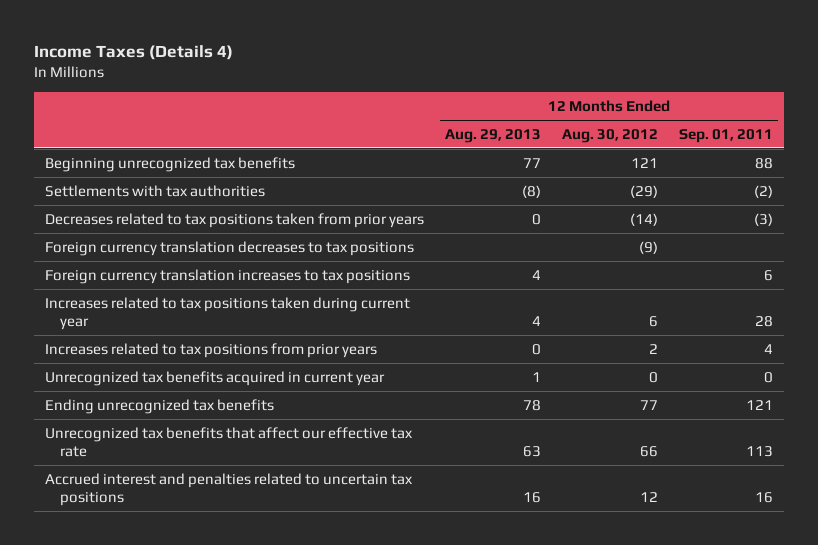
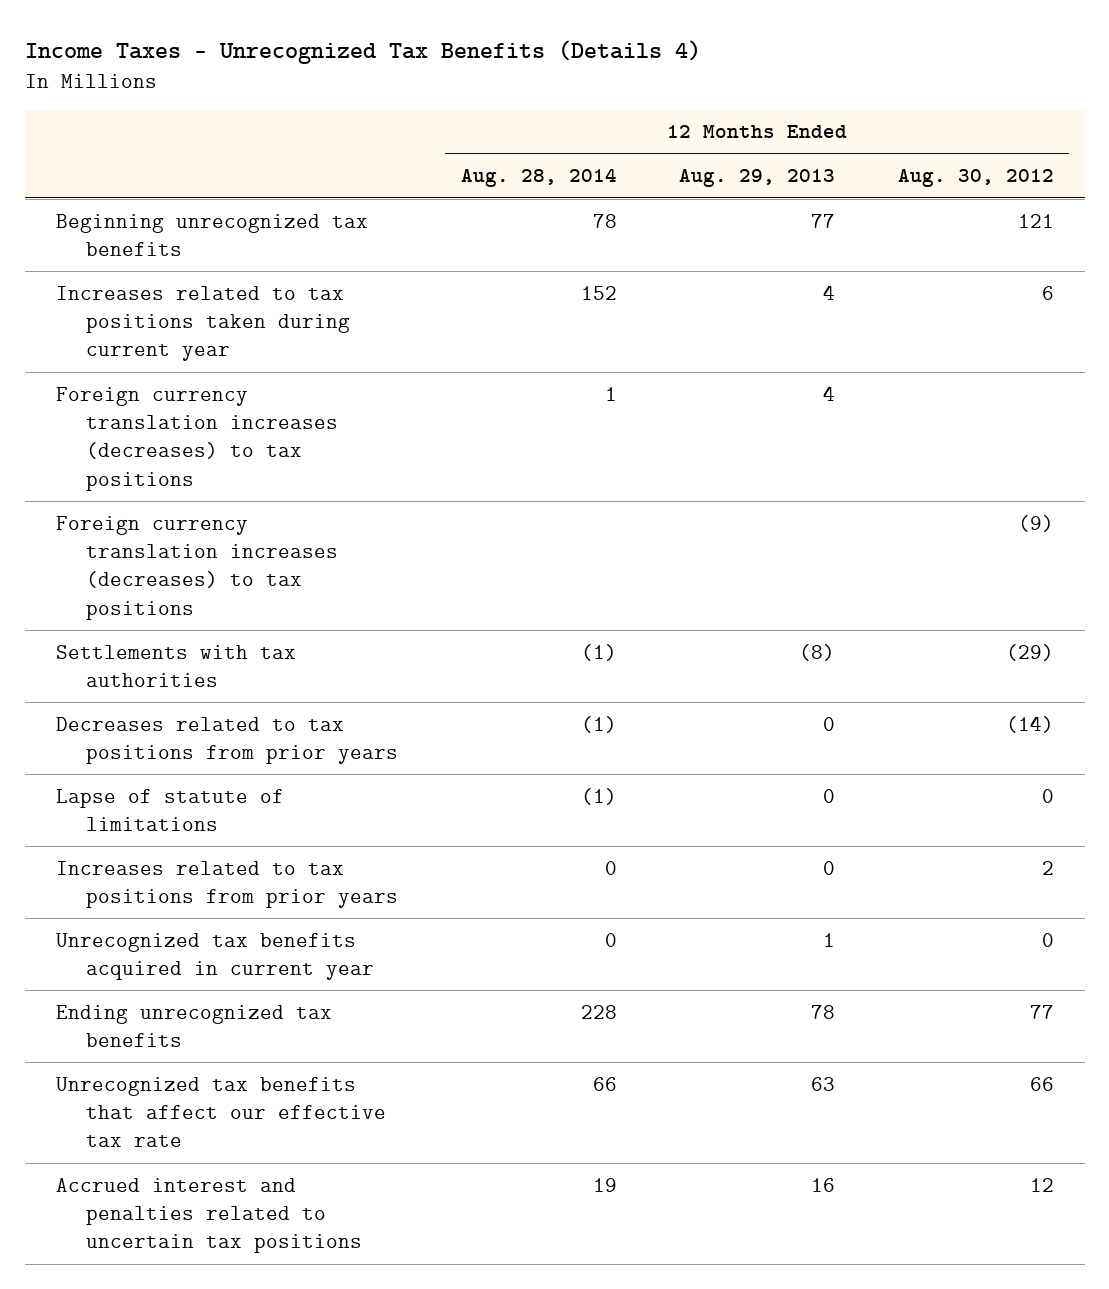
[34,45,234,61] Income Taxes (Details 4) -> [24,40,701,65] Income Taxes - Unrecognized Tax Benefits (Details 4)
[679,128,774,143] Sep. 01, 2011 -> none
none -> [460,168,617,188] Aug. 28, 2014
[44,212,424,228] Decreases related to tax positions taken from prior years -> none
[44,240,414,256] Foreign currency translation decreases to tax positions -> none
[44,268,410,284] Foreign currency translation increases to tax positions -> none
none -> [55,386,338,491] Foreign currency translation increases (decreases) to tax positions
none -> [55,515,338,620] Foreign currency translation increases (decreases) to tax positions
[44,184,265,197] Settlements with tax authorities -> [55,644,296,688] Settlements with tax authorities
none -> [55,716,398,765] Decreases related to tax positions from prior years
none -> [55,788,284,832] Lapse of statute of limitations

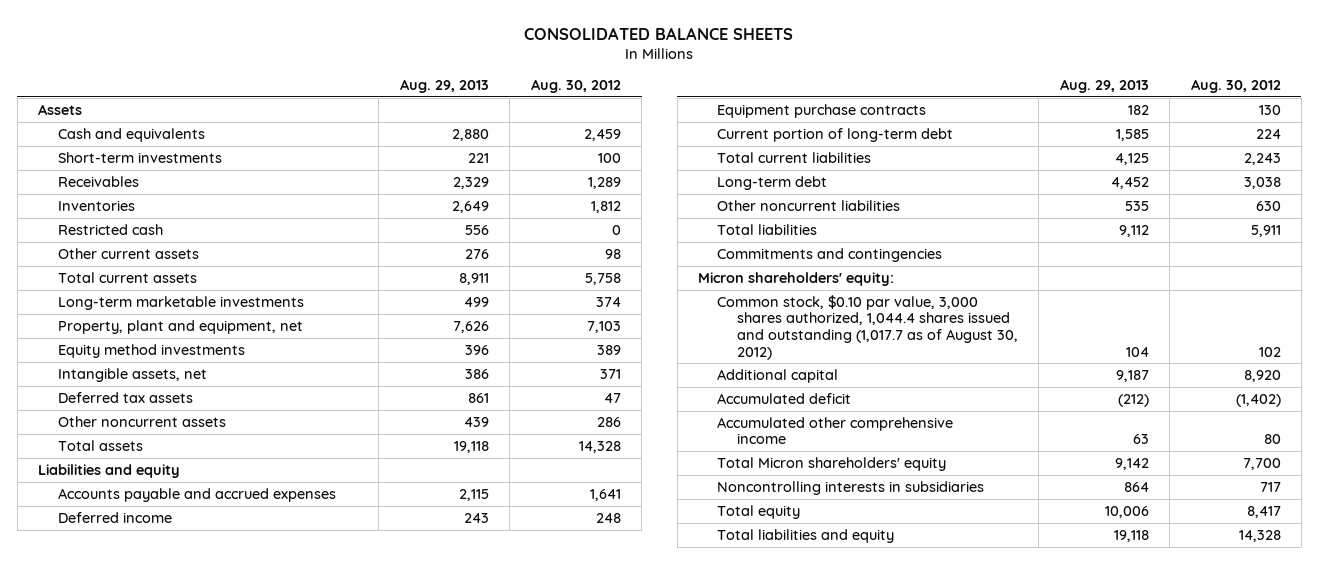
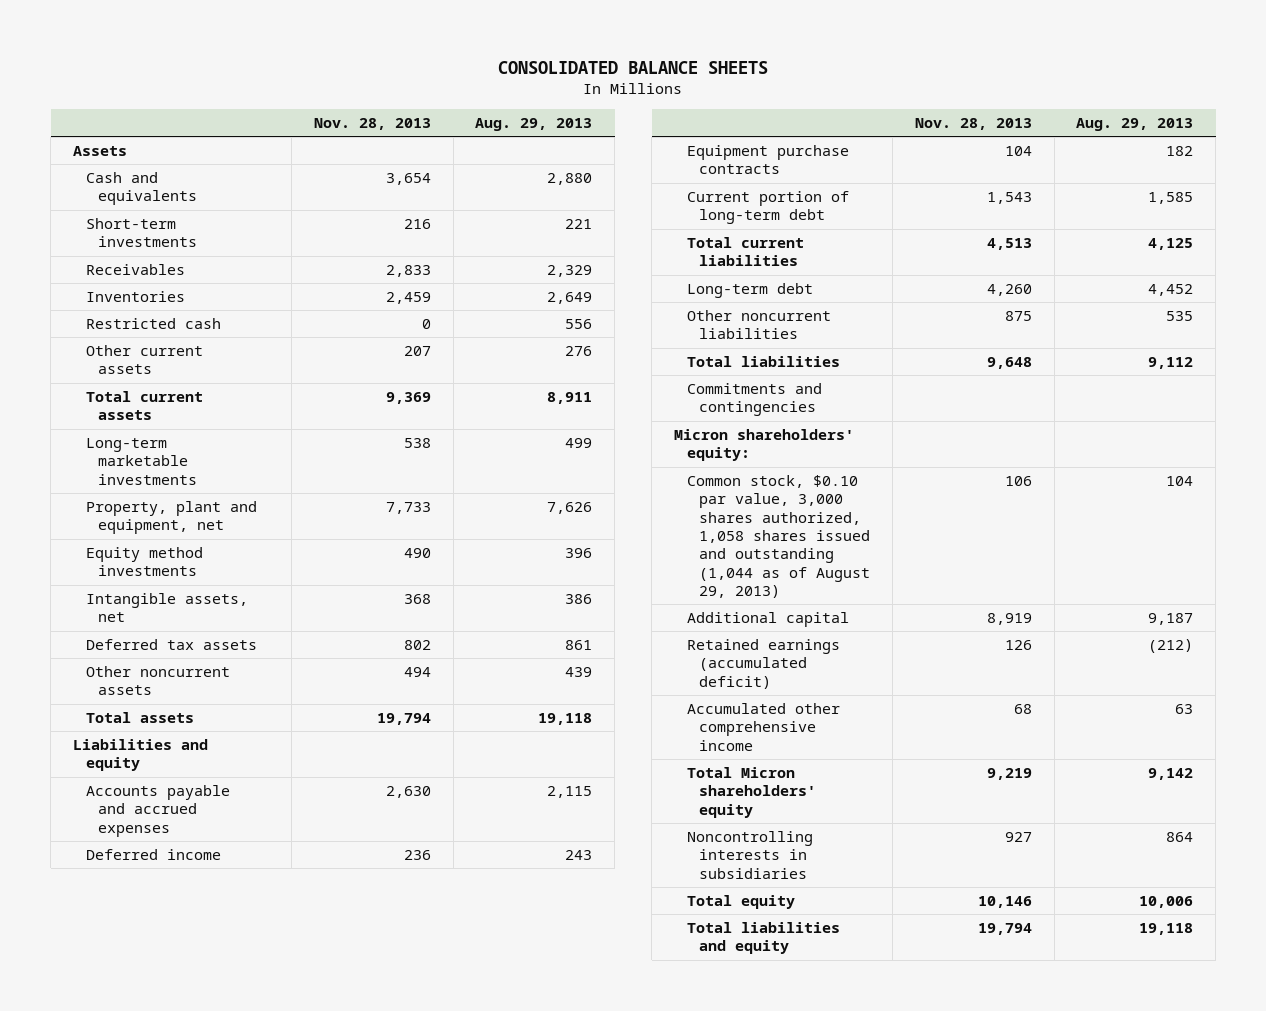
[530,79,621,94] Aug. 30, 2012 -> none
none -> [313,118,431,131] Nov. 28, 2013
[717,294,1018,360] Common stock, $0.10 par value, 3,000 shares authorized, 1,044.4 shares issued and outstanding (1,017.7 as of August 30, 2012) -> [686,474,871,598] Common stock, $0.10 par value, 3,000 shares authorized, 1,058 shares issued and outstanding (1,044 as of August 29, 2013)
[717,392,852,404] Accumulated deficit -> [686,638,840,689] Retained earnings (accumulated deficit)

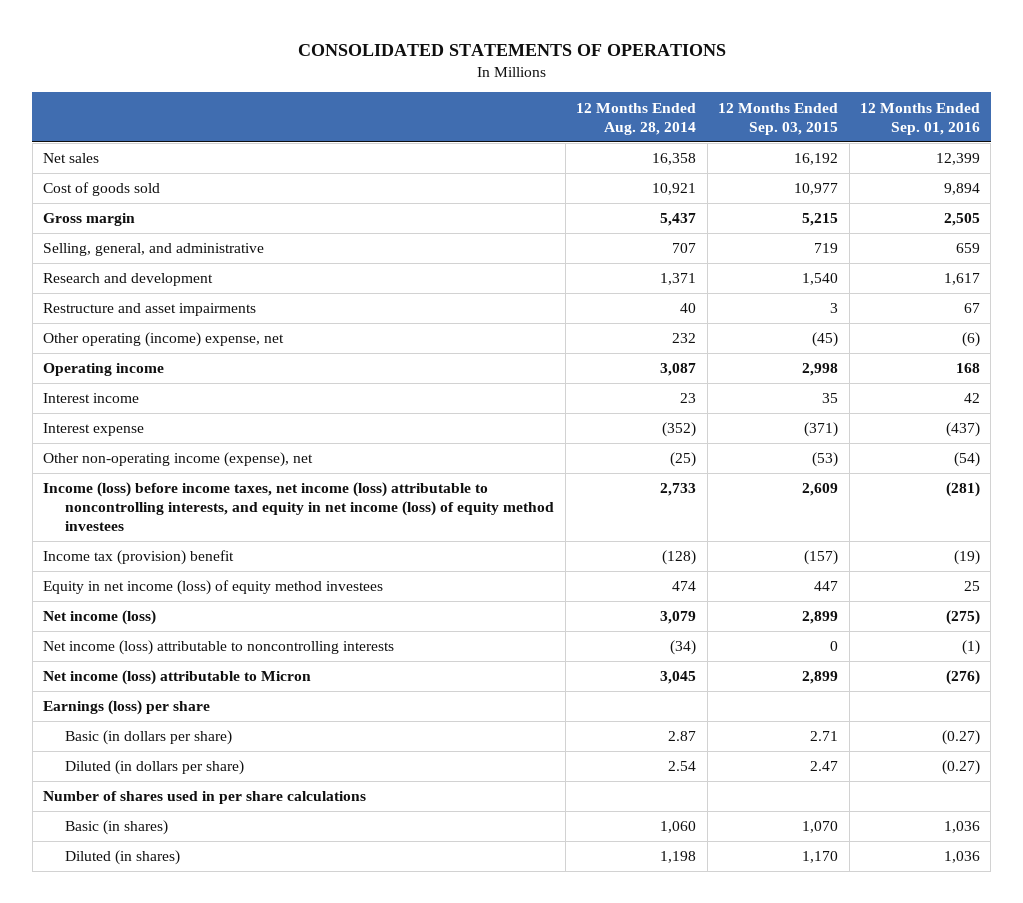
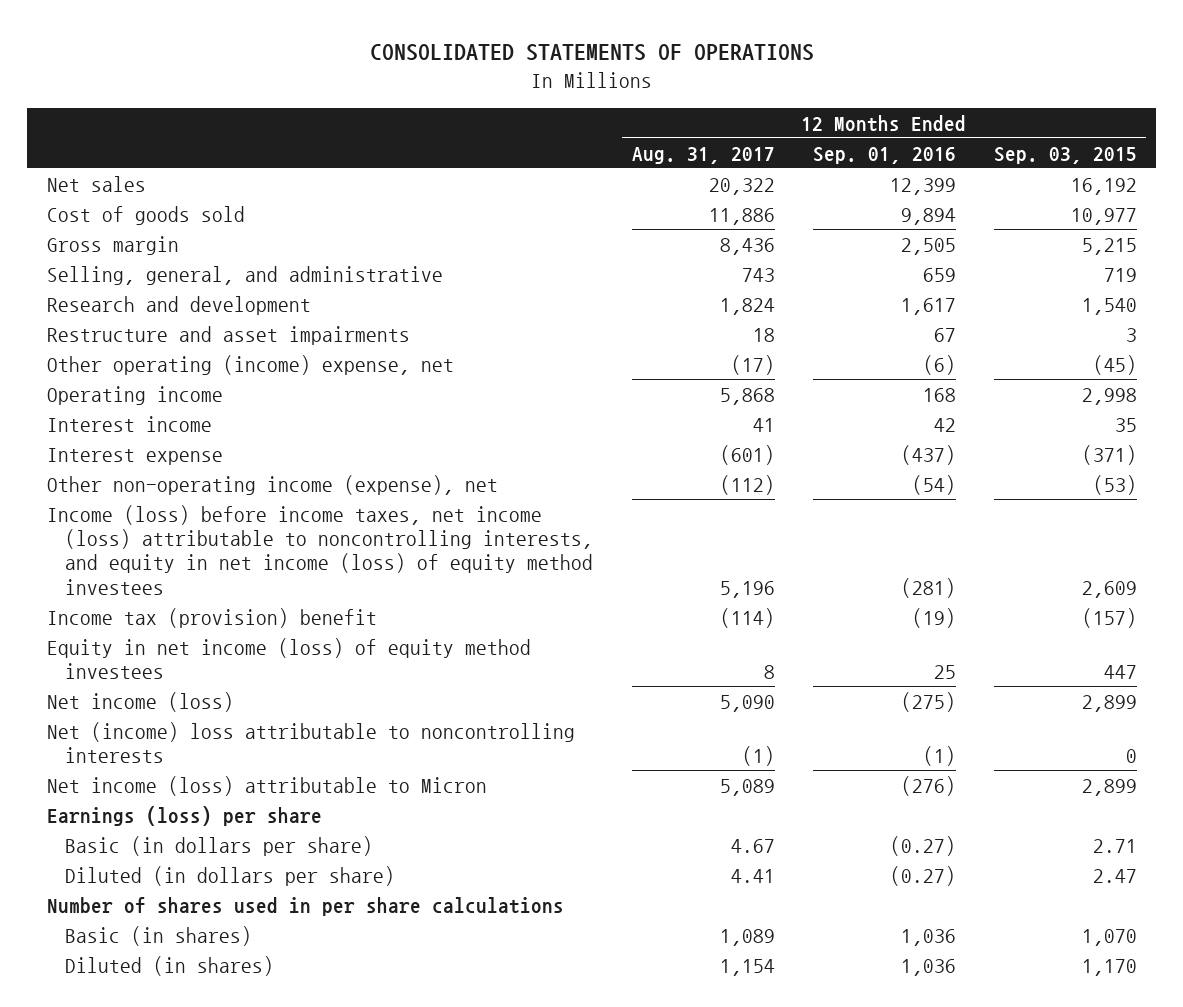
[576,102,697,135] 12 Months Ended Aug. 28, 2014 -> none
none -> [631,146,775,164] Aug. 31, 2017
[43,640,395,656] Net income (loss) attributable to noncontrolling interests -> [46,721,575,764] Net (income) loss attributable to noncontrolling interests

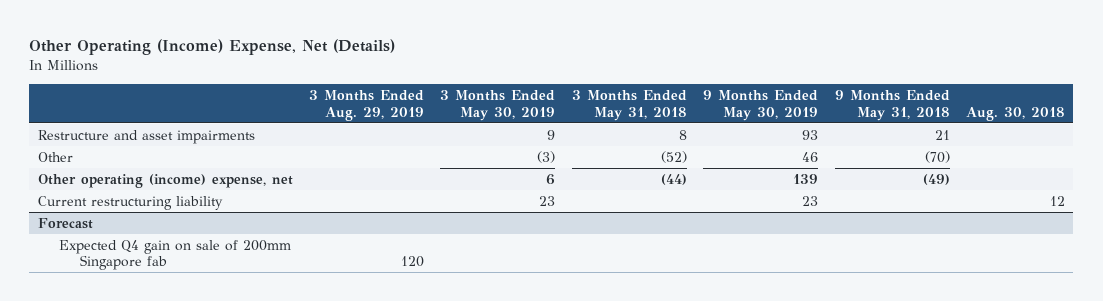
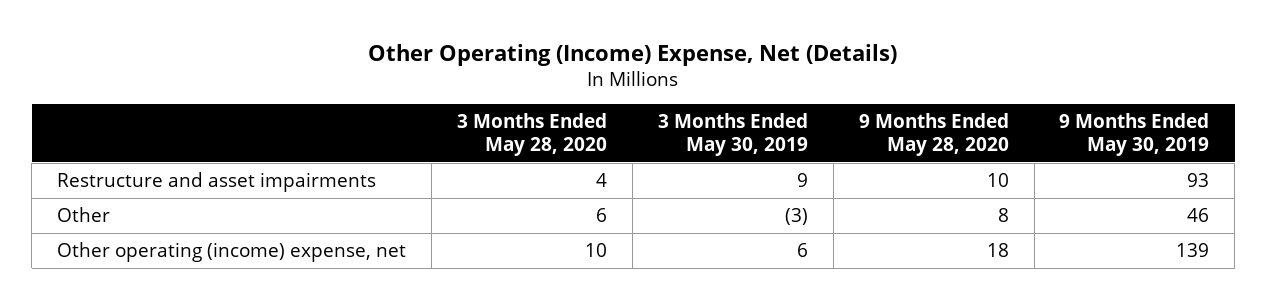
[309,89,425,121] 3 Months Ended Aug. 29, 2019 -> none
[571,89,687,121] 3 Months Ended May 31, 2018 -> none
[834,89,950,121] 9 Months Ended May 31, 2018 -> none
[966,106,1066,121] Aug. 30, 2018 -> none
none -> [457,113,608,156] 3 Months Ended May 28, 2020
none -> [858,113,1009,156] 9 Months Ended May 28, 2020
[37,195,223,210] Current restructuring liability -> none
[37,217,93,229] Forecast -> none
[58,239,291,271] Expected Q4 gain on sale of 200mm Singapore fab -> none

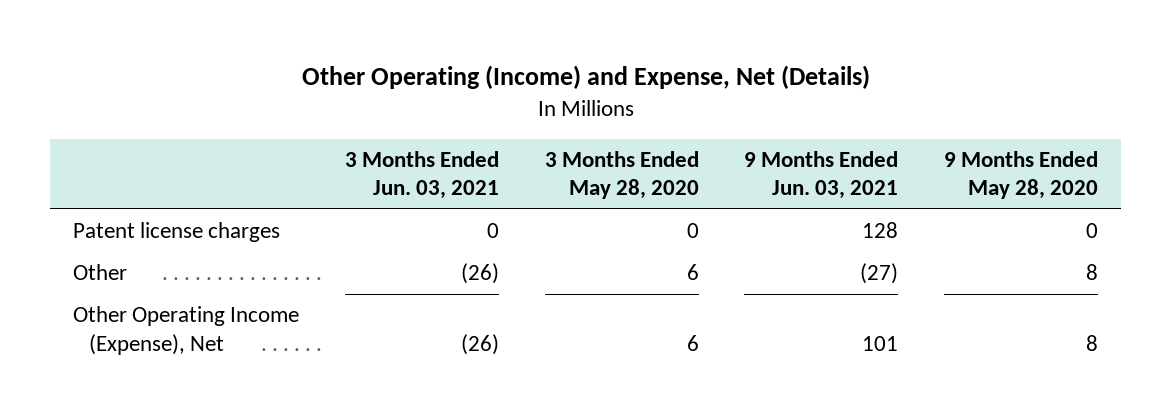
[368,43,898,66] Other Operating (Income) Expense, Net (Details) -> [301,65,870,90] Other Operating (Income) and Expense, Net (Details)
[657,113,808,156] 3 Months Ended May 30, 2019 -> none
[1059,113,1210,156] 9 Months Ended May 30, 2019 -> none
none -> [344,150,499,200] 3 Months Ended Jun. 03, 2021
none -> [744,150,899,200] 9 Months Ended Jun. 03, 2021
[57,171,377,192] Restructure and asset impairments -> none
none -> [72,222,280,243] Patent license charges
[57,241,407,262] Other operating (income) expense, net -> [72,306,299,355] Other Operating Income (Expense), Net
[585,242,608,257] 10 -> [686,334,699,351] 6
[986,242,1009,257] 18 -> [1086,334,1099,351] 8

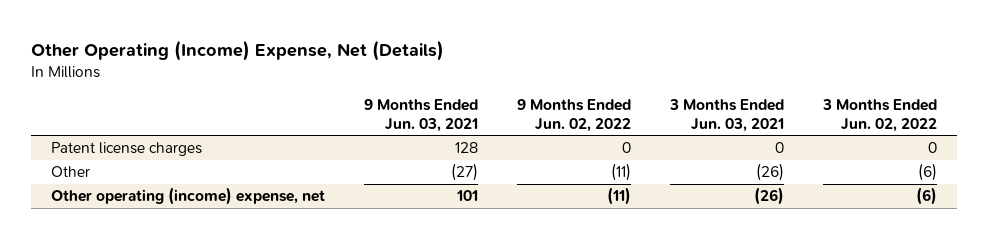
[301,65,870,90] Other Operating (Income) and Expense, Net (Details) -> [31,39,445,61] Other Operating (Income) Expense, Net (Details)
[544,150,699,200] 3 Months Ended May 28, 2020 -> none
[944,150,1099,200] 9 Months Ended May 28, 2020 -> none
none -> [516,98,631,132] 9 Months Ended Jun. 02, 2022
none -> [822,98,938,132] 3 Months Ended Jun. 02, 2022
[72,306,299,355] Other Operating Income (Expense), Net -> [50,187,325,206] Other operating (income) expense, net

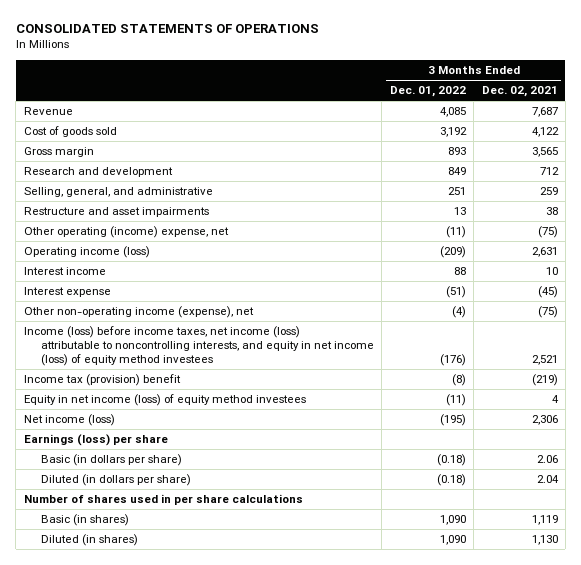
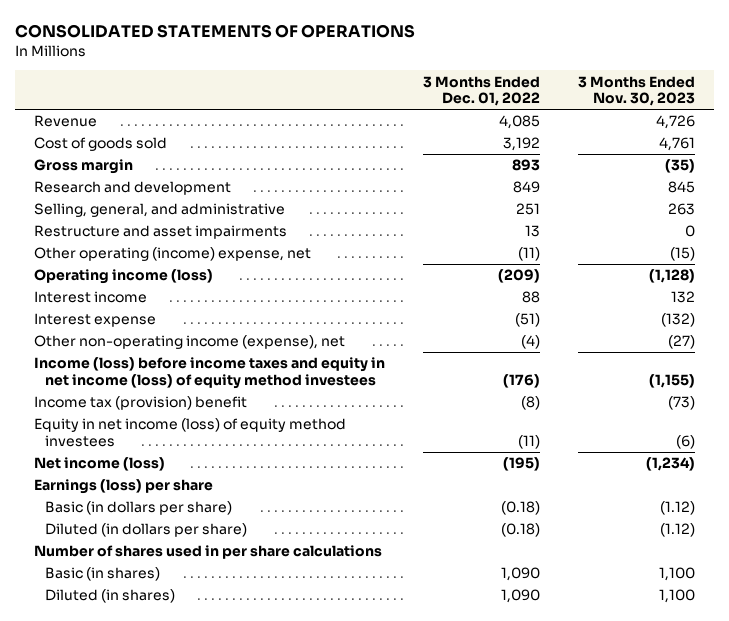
[481,86,558,98] Dec. 02, 2021 -> none
none -> [577,75,695,107] 3 Months Ended Nov. 30, 2023
[23,326,374,367] Income (loss) before income taxes, net income (loss) attributable to noncontrolling interests, and equity in net income (loss) of equity method investees -> [34,357,386,389] Income (loss) before income taxes and equity in net income (loss) of equity method investees

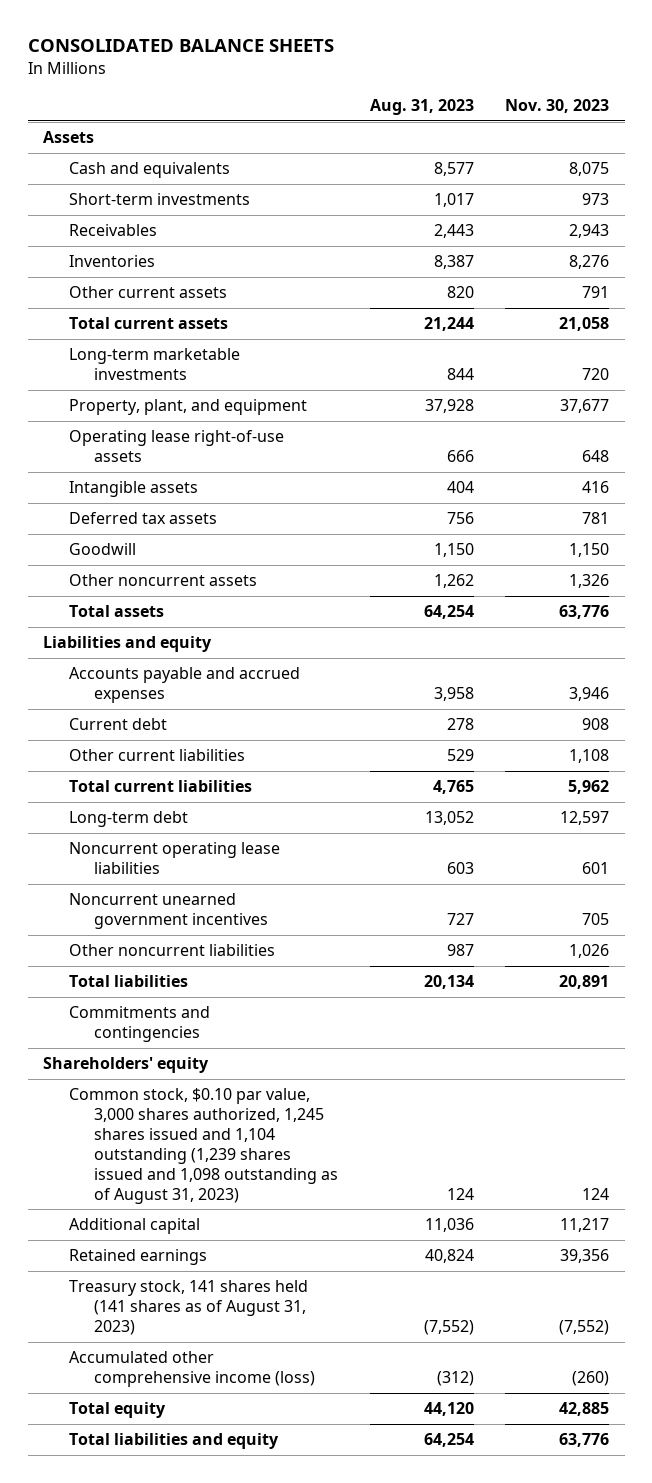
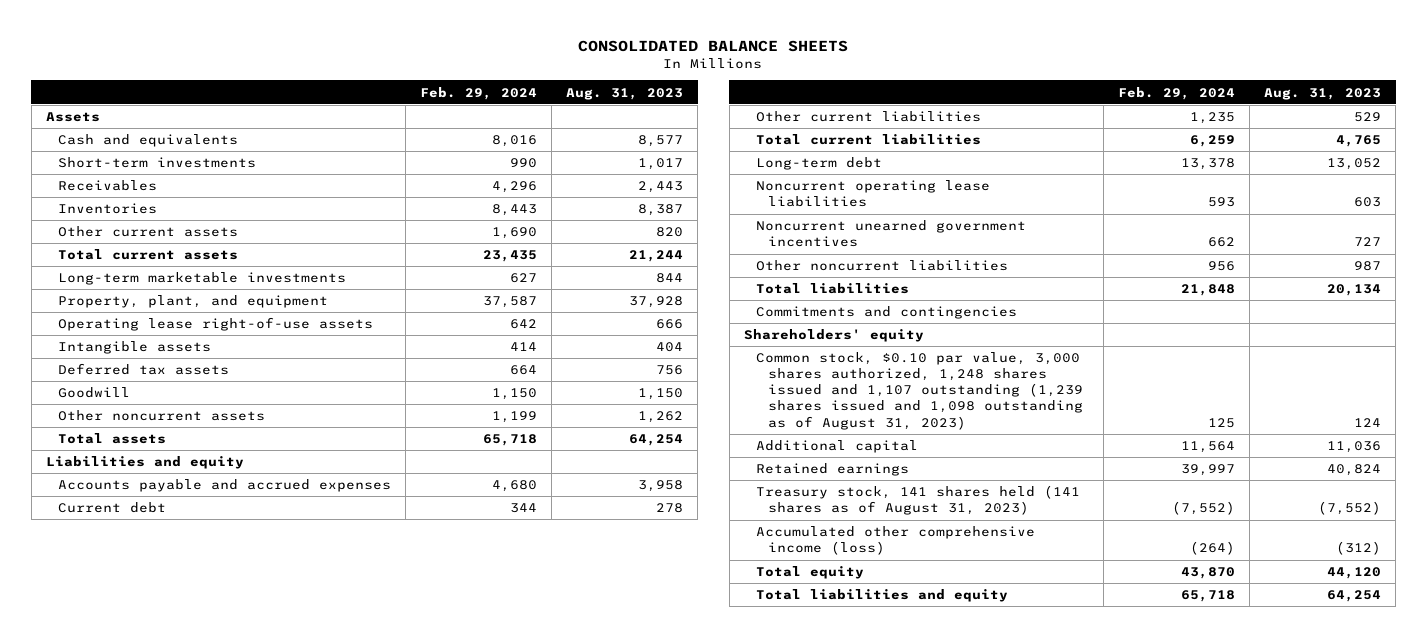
[504,99,609,114] Nov. 30, 2023 -> none
none -> [420,86,538,100] Feb. 29, 2024
[68,1088,339,1204] Common stock, $0.10 par value, 3,000 shares authorized, 1,245 shares issued and 1,104 outstanding (1,239 shares issued and 1,098 outstanding as of August 31, 2023) -> [756,352,1084,430] Common stock, $0.10 par value, 3,000 shares authorized, 1,248 shares issued and 1,107 outstanding (1,239 shares issued and 1,098 outstanding as of August 31, 2023)

